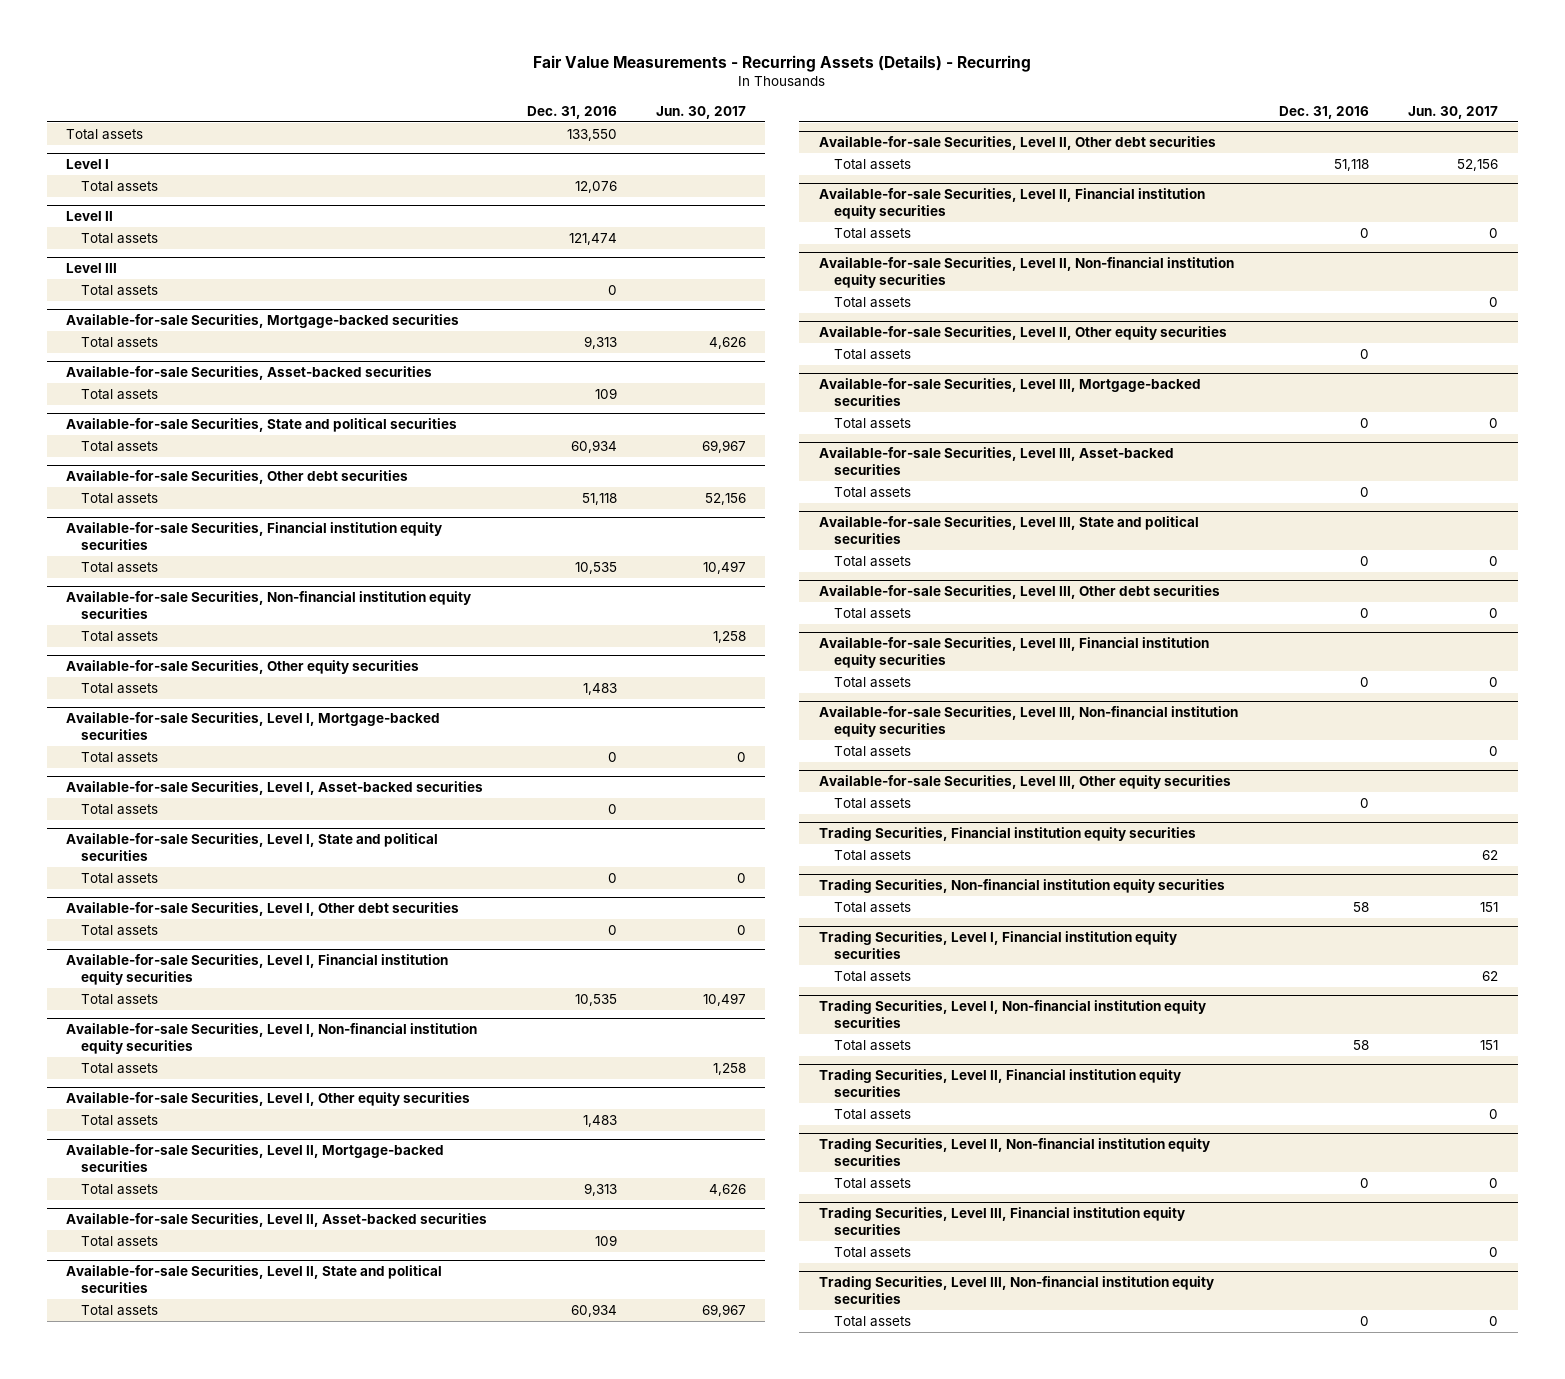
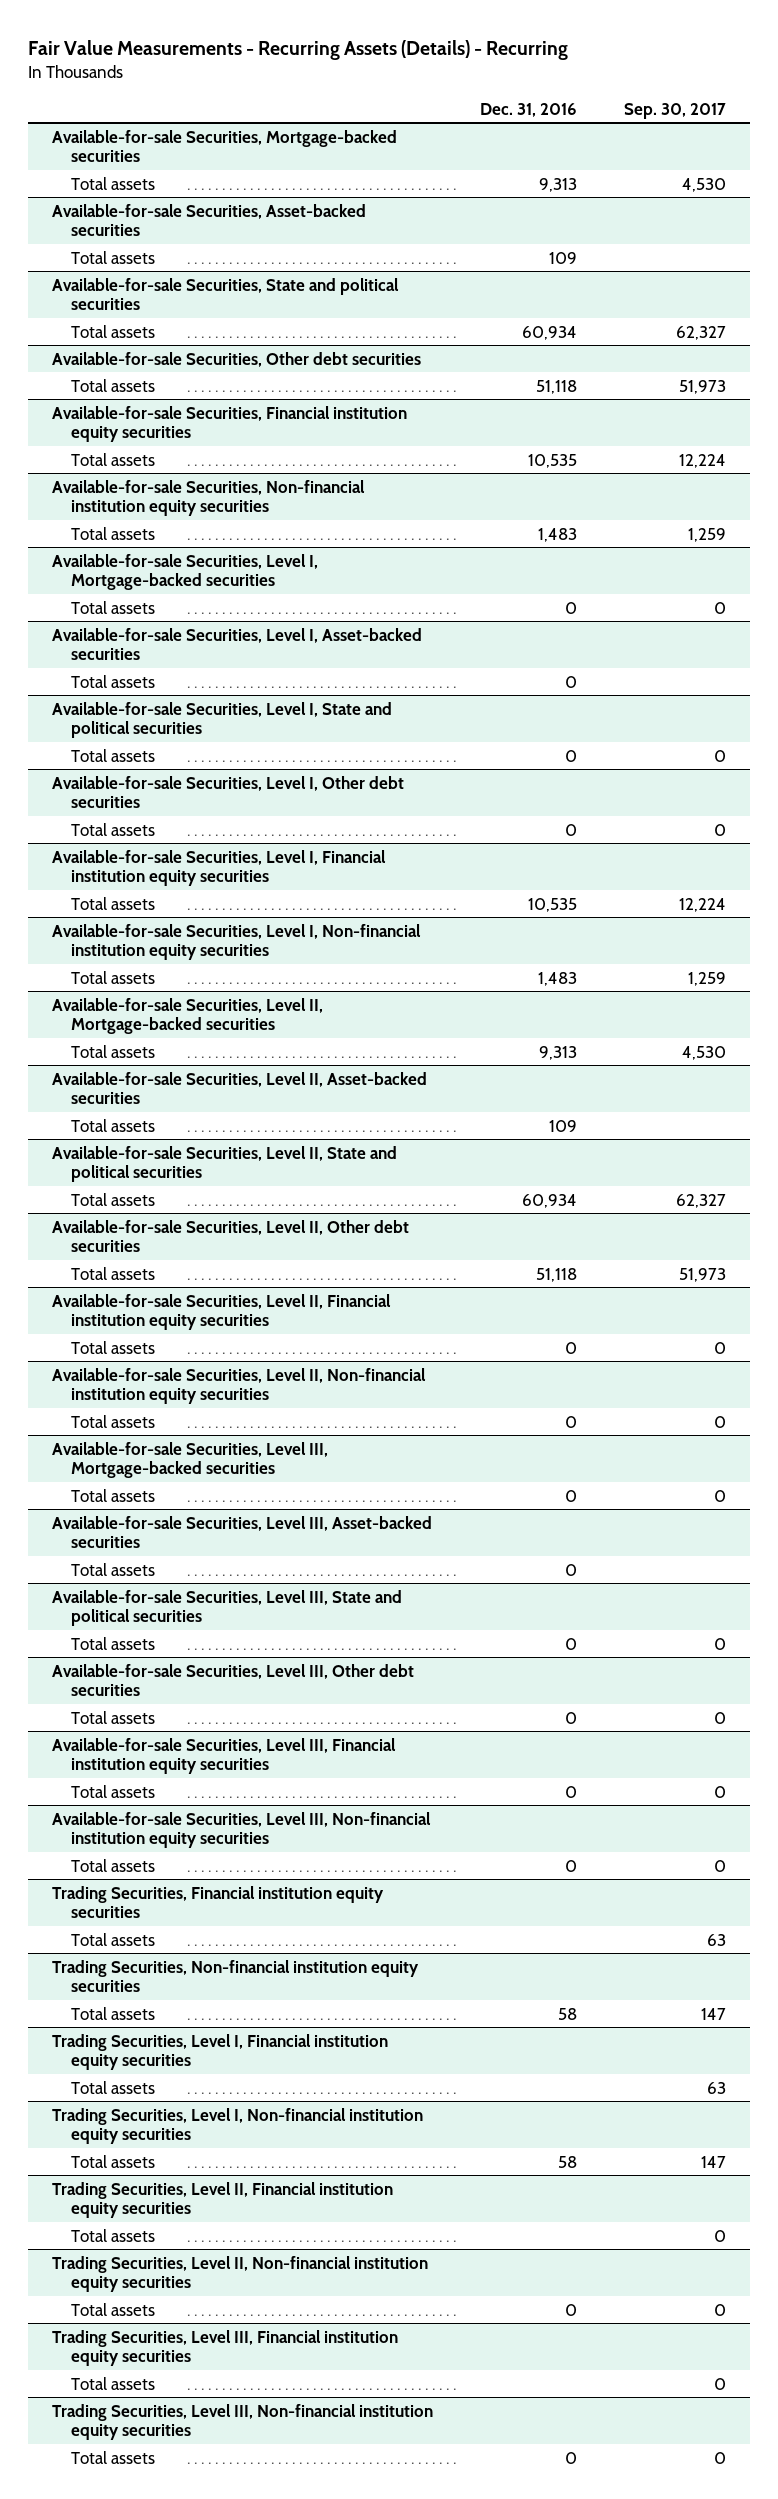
[655,105,746,119] Jun. 30, 2017 -> none
none -> [623,102,726,119] Sep. 30, 2017
[66,128,144,140] Total assets -> none
[66,159,110,170] Level I -> none
[81,180,159,192] Total assets -> none
[66,211,114,222] Level II -> none
[81,232,159,244] Total assets -> none
[66,263,118,274] Level III -> none
[81,284,159,296] Total assets -> none
[81,630,159,642] Total assets -> none
[66,660,420,675] Available-for-sale Securities, Other equity securities -> none
[81,1062,159,1074] Total assets -> none
[66,1092,471,1107] Available-for-sale Securities, Level I, Other equity securities -> none
[833,296,911,308] Total assets -> none
[818,326,1227,341] Available-for-sale Securities, Level II, Other equity securities -> none
[833,745,911,757] Total assets -> none
[818,775,1231,790] Available-for-sale Securities, Level III, Other equity securities -> none

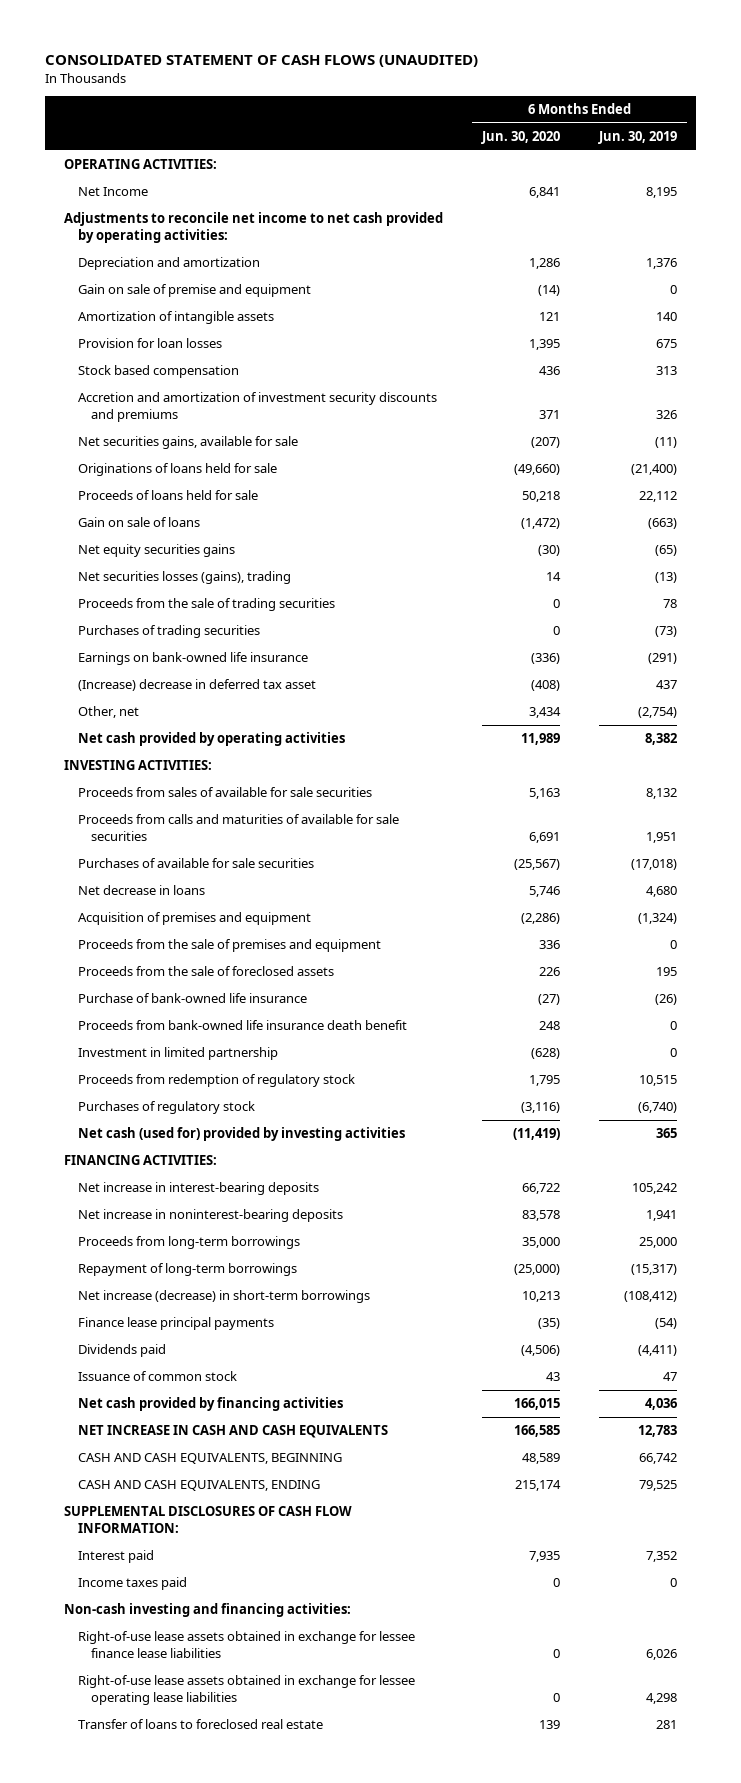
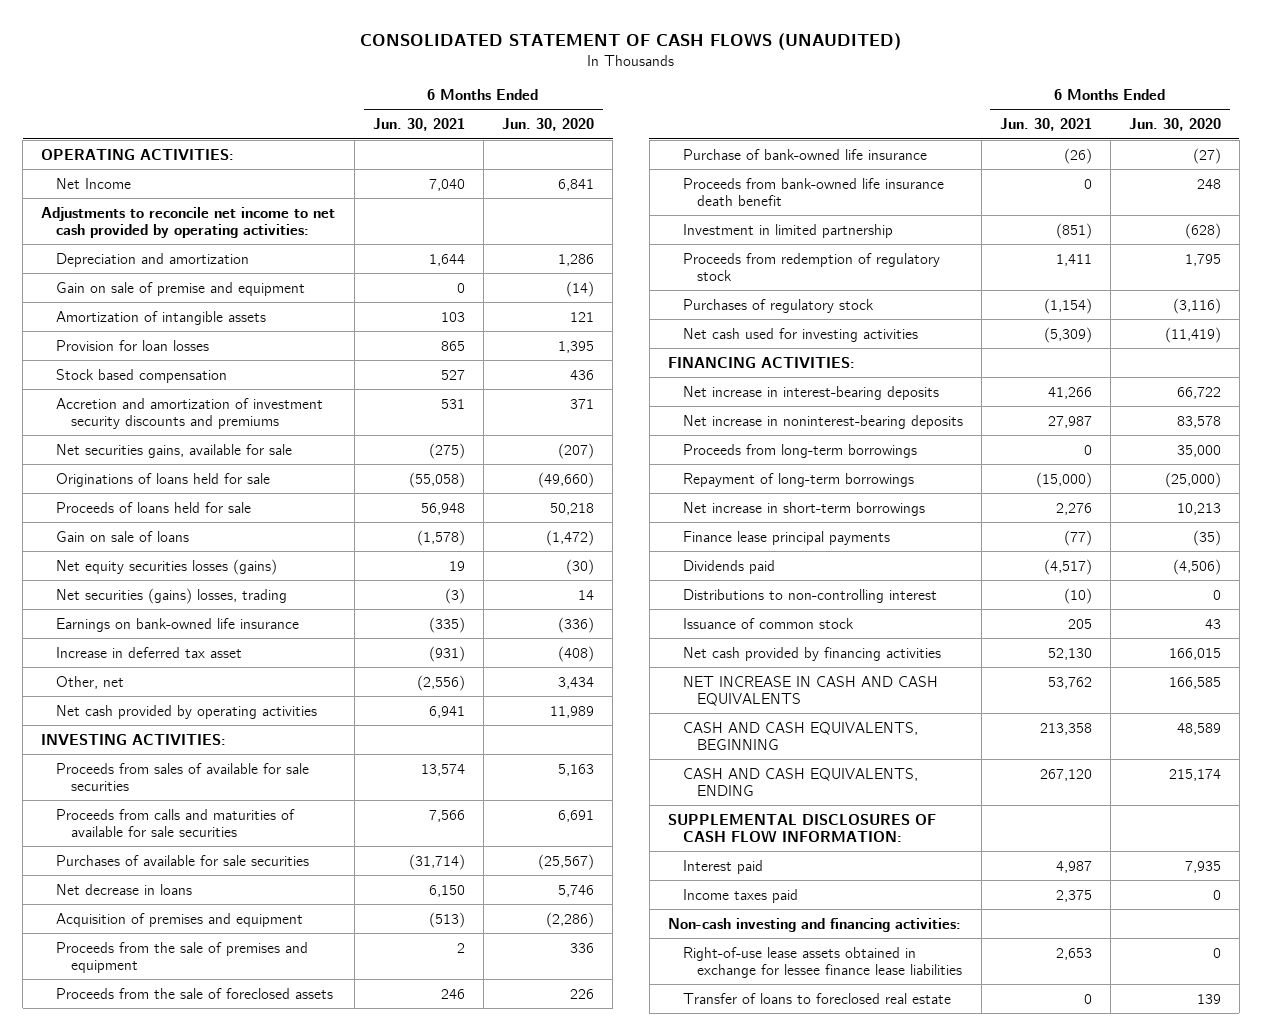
[597,130,677,144] Jun. 30, 2019 -> none
none -> [372,118,465,132] Jun. 30, 2021
[77,598,335,612] Proceeds from the sale of trading securities -> none
[77,625,260,639] Purchases of trading securities -> none
[77,544,235,558] Net equity securities gains -> [55,558,277,575] Net equity securities losses (gains)
[77,571,291,585] Net securities losses (gains), trading -> [55,587,287,604] Net securities (gains) losses, trading
[77,679,316,692] (Increase) decrease in deferred tax asset -> [55,646,242,658] Increase in deferred tax asset
[77,1127,405,1142] Net cash (used for) provided by investing activities -> [682,327,918,342] Net cash used for investing activities
[77,1290,370,1304] Net increase (decrease) in short-term borrowings -> [682,501,925,516] Net increase in short-term borrowings
none -> [682,588,937,603] Distributions to non-controlling interest
[77,1675,415,1706] Right-of-use lease assets obtained in exchange for lessee operating lease liabilities -> none

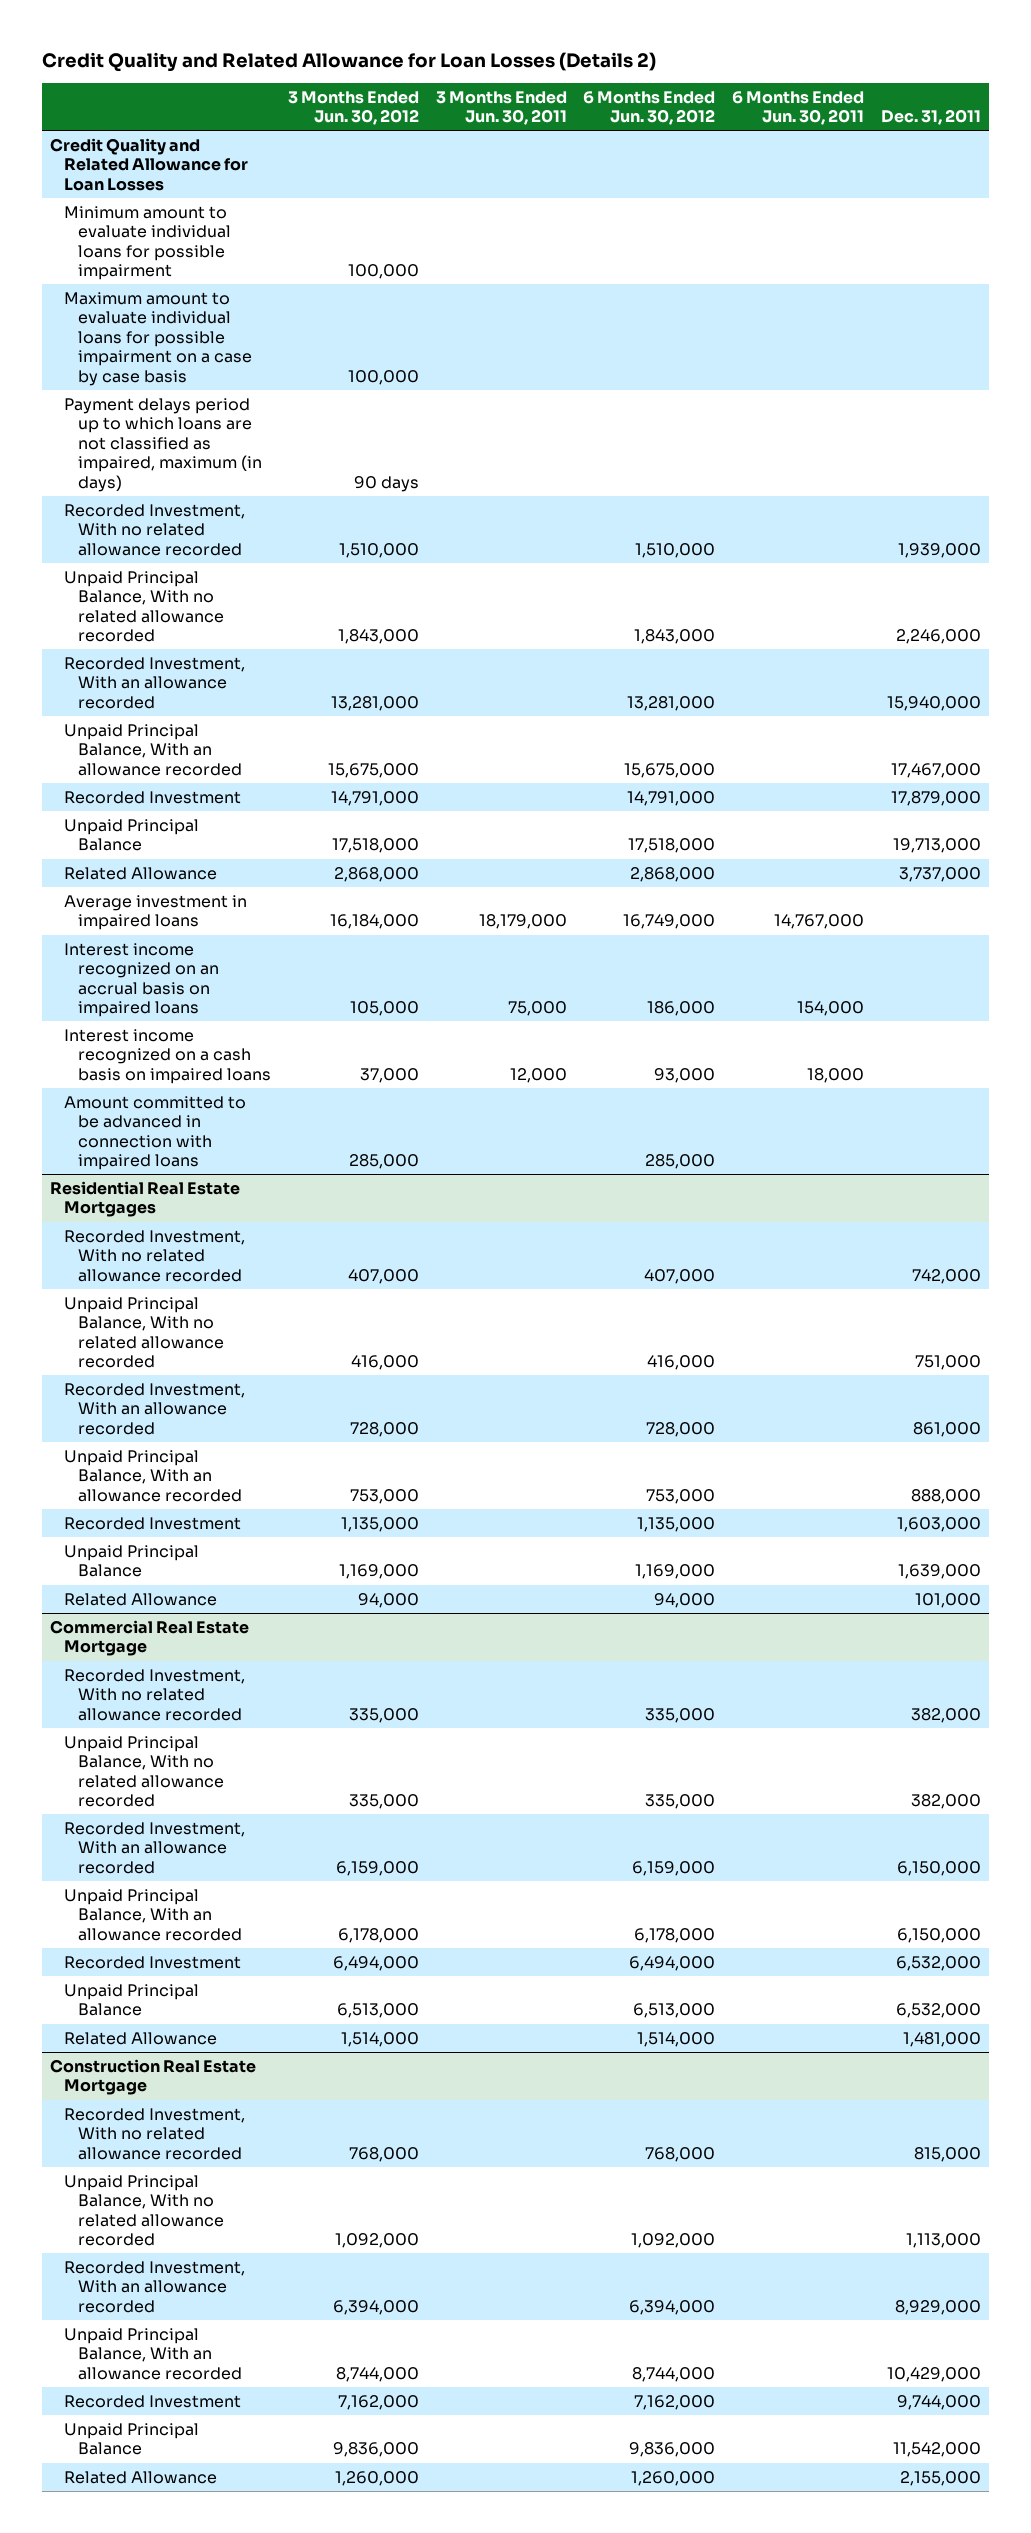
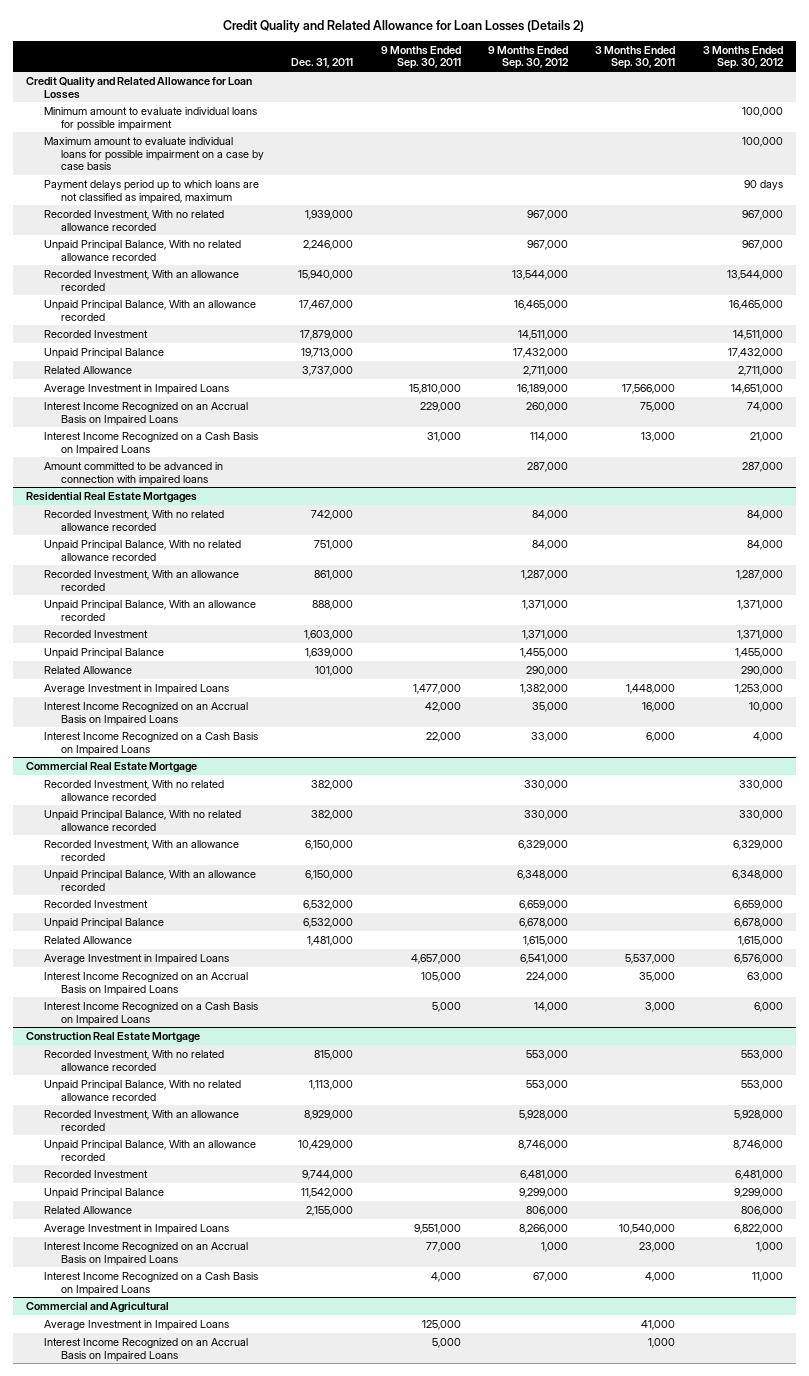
[288,90,420,126] 3 Months Ended Jun. 30, 2012 -> none
[435,90,567,126] 3 Months Ended Jun. 30, 2011 -> none
[583,90,716,126] 6 Months Ended Jun. 30, 2012 -> none
[732,90,865,126] 6 Months Ended Jun. 30, 2011 -> none
none -> [380,45,461,70] 9 Months Ended Sep. 30, 2011
none -> [487,45,569,70] 9 Months Ended Sep. 30, 2012
none -> [595,45,676,70] 3 Months Ended Sep. 30, 2011
none -> [702,45,784,70] 3 Months Ended Sep. 30, 2012
[64,397,263,492] Payment delays period up to which loans are not classified as impaired, maximum (in days) -> [43,179,259,204] Payment delays period up to which loans are not classified as impaired, maximum
[64,894,248,931] Average investment in impaired loans -> [43,383,229,395] Average Investment in Impaired Loans
[64,942,220,1018] Interest income recognized on an accrual basis on impaired loans -> [43,401,248,426] Interest Income Recognized on an Accrual Basis on Impaired Loans
[64,1028,272,1084] Interest income recognized on a cash basis on impaired loans -> [43,431,258,456] Interest Income Recognized on a Cash Basis on Impaired Loans
none -> [43,683,229,695] Average Investment in Impaired Loans
none -> [43,701,248,726] Interest Income Recognized on an Accrual Basis on Impaired Loans
none -> [43,731,258,756] Interest Income Recognized on a Cash Basis on Impaired Loans
none -> [43,953,229,965] Average Investment in Impaired Loans
none -> [43,971,248,996] Interest Income Recognized on an Accrual Basis on Impaired Loans
none -> [43,1001,258,1026] Interest Income Recognized on a Cash Basis on Impaired Loans
none -> [43,1223,229,1235] Average Investment in Impaired Loans
none -> [43,1241,248,1266] Interest Income Recognized on an Accrual Basis on Impaired Loans
none -> [43,1271,258,1296] Interest Income Recognized on a Cash Basis on Impaired Loans
none -> [26,1301,170,1313] Commercial and Agricultural
none -> [43,1319,229,1331] Average Investment in Impaired Loans
none -> [43,1337,248,1362] Interest Income Recognized on an Accrual Basis on Impaired Loans

